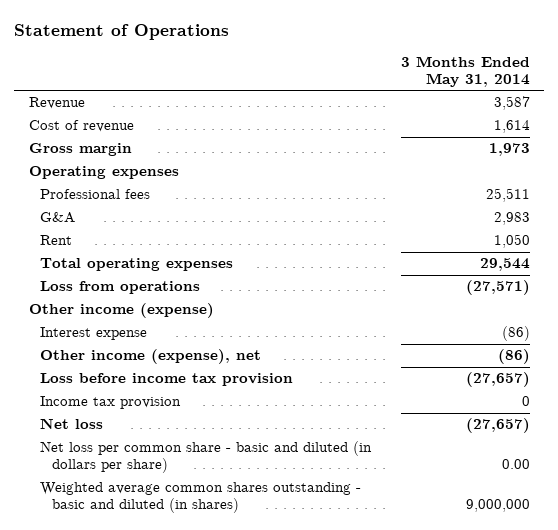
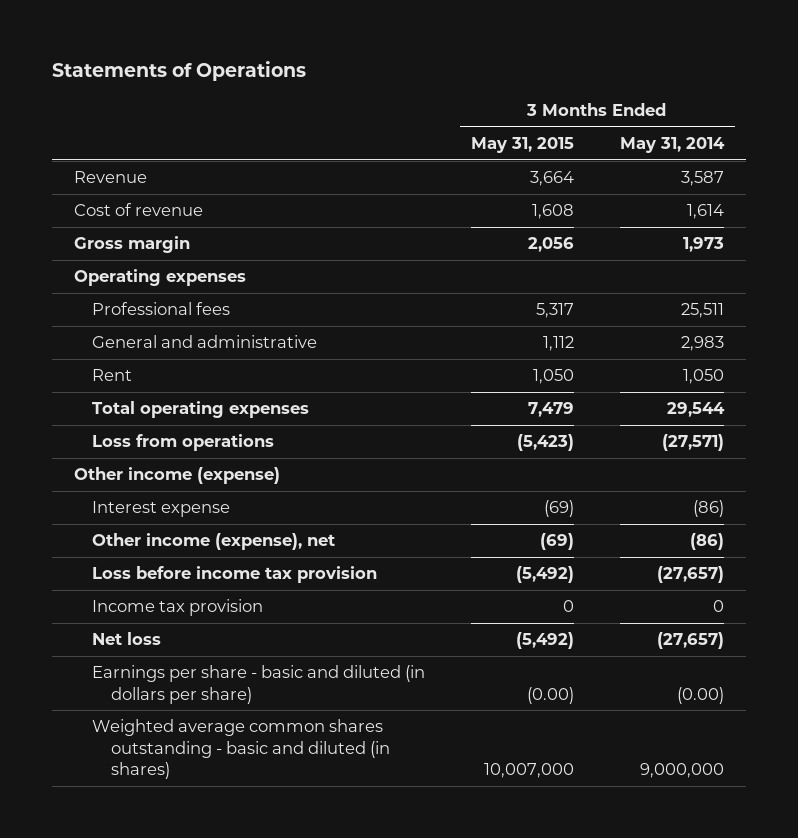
[13,24,229,41] Statement of Operations -> [51,61,306,82] Statements of Operations
none -> [471,137,575,154] May 31, 2015
[40,212,76,224] G&A -> [92,335,318,349] General and administrative
[40,441,373,474] Net loss per common share - basic and diluted (in dollars per share) -> [92,665,426,704] Earnings per share - basic and diluted (in dollars per share)
[501,459,530,470] 0.00 -> [676,686,724,704] (0.00)

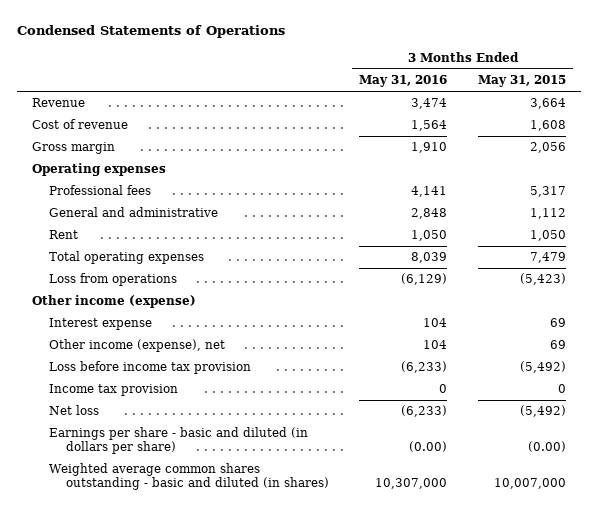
[51,61,306,82] Statements of Operations -> [17,24,286,38] Condensed Statements of Operations
[619,137,725,154] May 31, 2014 -> none
none -> [359,75,448,88] May 31, 2016
[544,500,575,518] (69) -> [549,318,566,328] 69
[540,533,575,551] (69) -> [549,340,566,350] 69

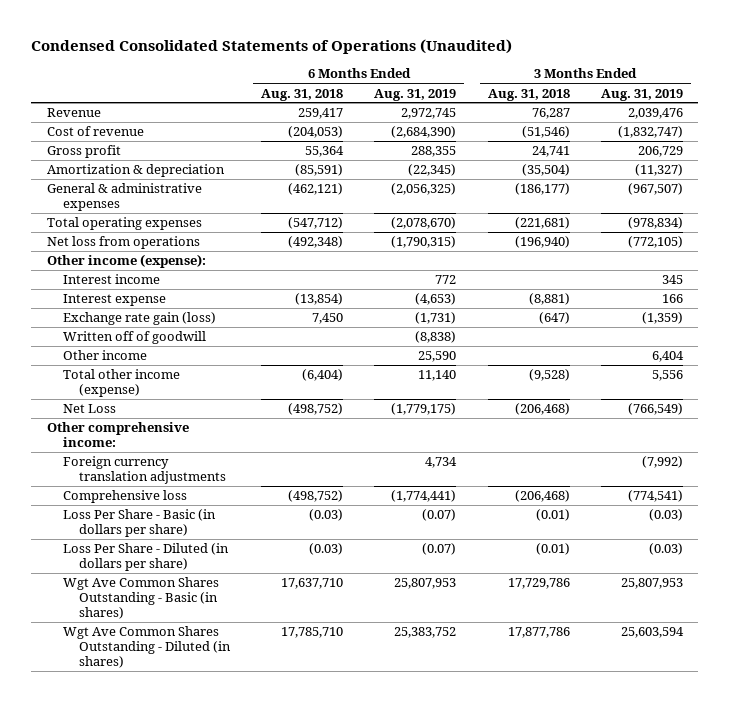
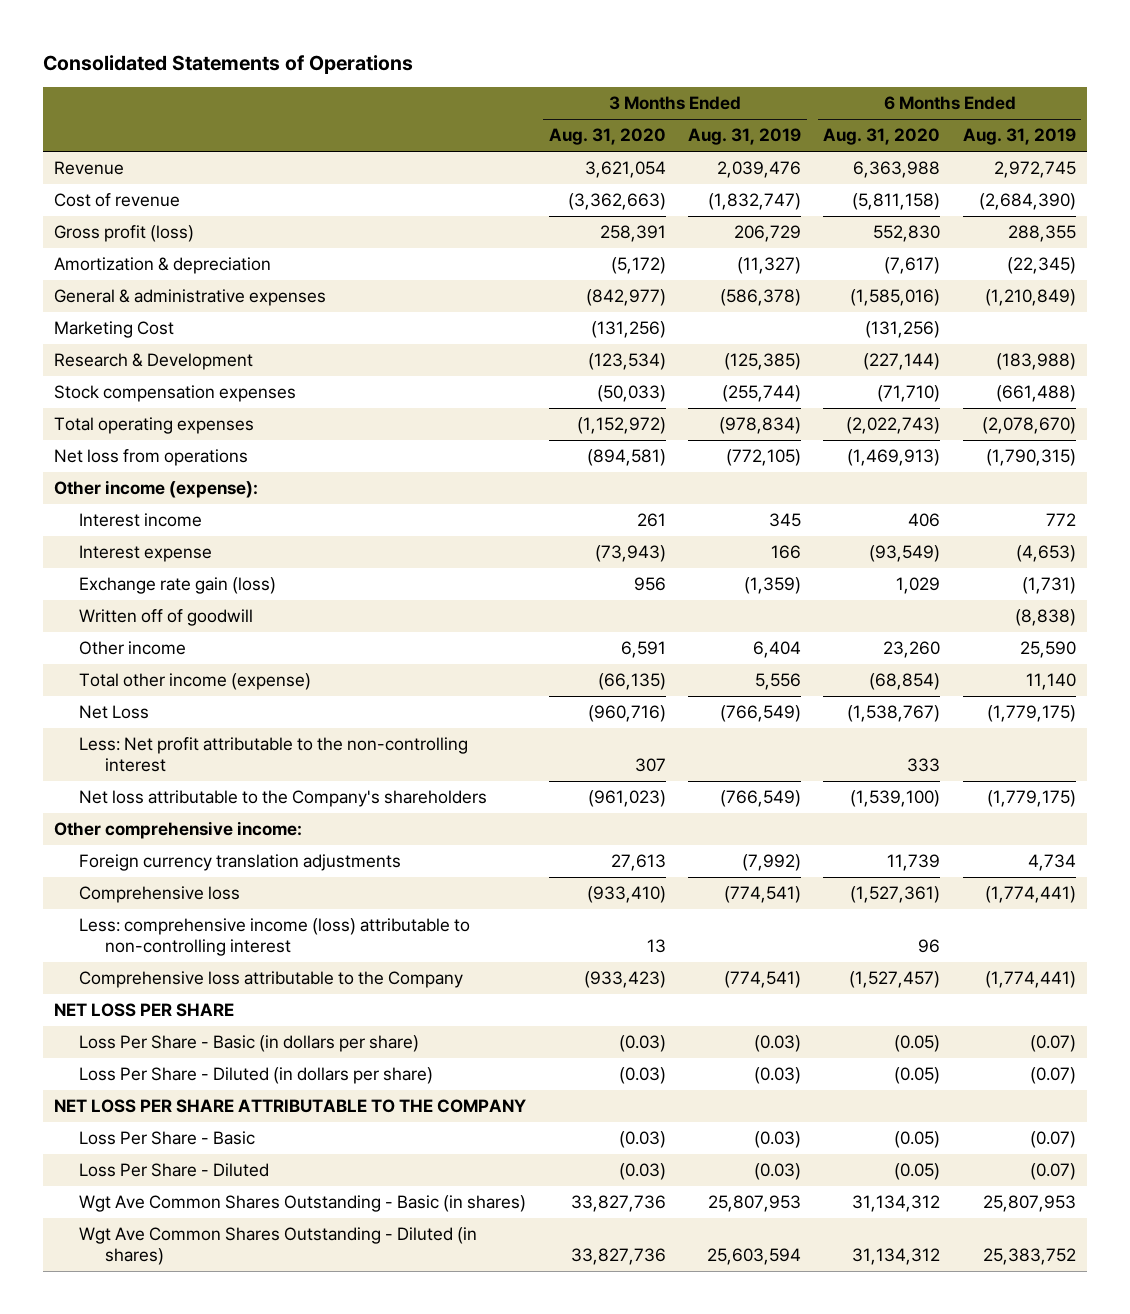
[31,39,513,55] Condensed Consolidated Statements of Operations (Unaudited) -> [42,54,413,74] Consolidated Statements of Operations
[261,88,344,101] Aug. 31, 2018 -> none
[487,88,570,101] Aug. 31, 2018 -> none
none -> [548,128,666,146] Aug. 31, 2020
none -> [823,128,941,146] Aug. 31, 2020
[46,145,121,159] Gross profit -> [53,225,194,243] Gross profit (loss)
[391,183,457,196] (2,056,325) -> [984,289,1076,307] (1,210,849)
[627,183,683,196] (967,507) -> [720,289,802,307] (586,378)
none -> [53,321,174,339] Marketing Cost
none -> [53,353,253,371] Research & Development
none -> [53,385,296,403] Stock compensation expenses
none -> [79,737,469,772] Less: Net profit attributable to the non-controlling interest
none -> [79,790,488,808] Net loss attributable to the Company's shareholders
none -> [79,918,471,956] Less: comprehensive income (loss) attributable to non-controlling interest
none -> [79,971,464,989] Comprehensive loss attributable to the Company
none -> [53,1003,234,1018] NET LOSS PER SHARE
none -> [53,1099,526,1114] NET LOSS PER SHARE ATTRIBUTABLE TO THE COMPANY
none -> [79,1131,256,1146] Loss Per Share - Basic
none -> [79,1163,270,1178] Loss Per Share - Diluted

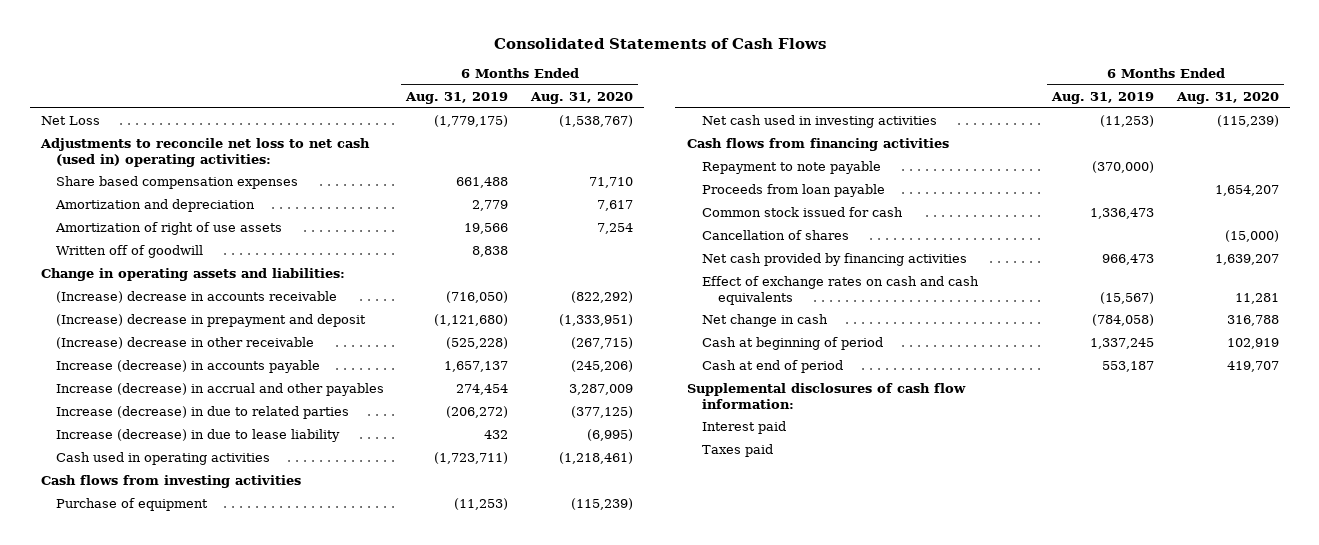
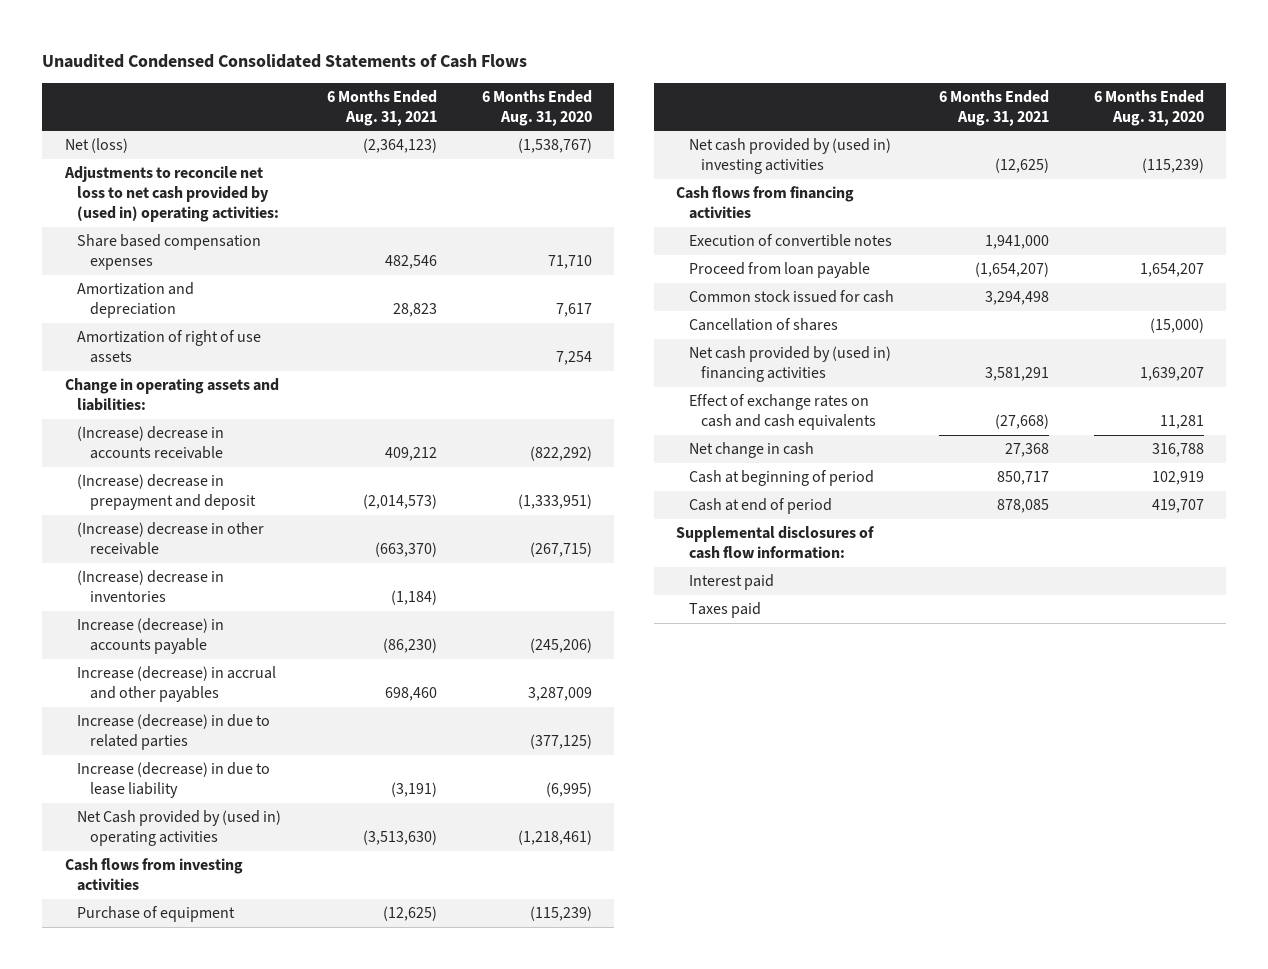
[493,38,826,50] Consolidated Statements of Cash Flows -> [42,53,528,68] Unaudited Condensed Consolidated Statements of Cash Flows
[405,91,509,104] Aug. 31, 2019 -> none
none -> [327,89,438,126] 6 Months Ended Aug. 31, 2021
[40,116,100,126] Net Loss -> [64,138,128,154] Net (loss)
[39,138,370,167] Adjustments to reconcile net loss to net cash (used in) operating activities: -> [63,166,280,223] Adjustments to reconcile net loss to net cash provided by (used in) operating activities:
[56,245,204,259] Written off of goodwill -> none
none -> [77,570,225,603] (Increase) decrease in inventories
[56,452,271,466] Cash used in operating activities -> [77,810,282,847] Net Cash provided by (used in) operating activities
[702,115,938,129] Net cash used in investing activities -> [688,138,891,175] Net cash provided by (used in) investing activities
[702,161,882,175] Repayment to note payable -> none
none -> [688,234,892,248] Execution of convertible notes
[702,184,886,198] Proceeds from loan payable -> [688,262,870,279] Proceed from loan payable
[702,253,968,267] Net cash provided by financing activities -> [688,346,891,383] Net cash provided by (used in) financing activities

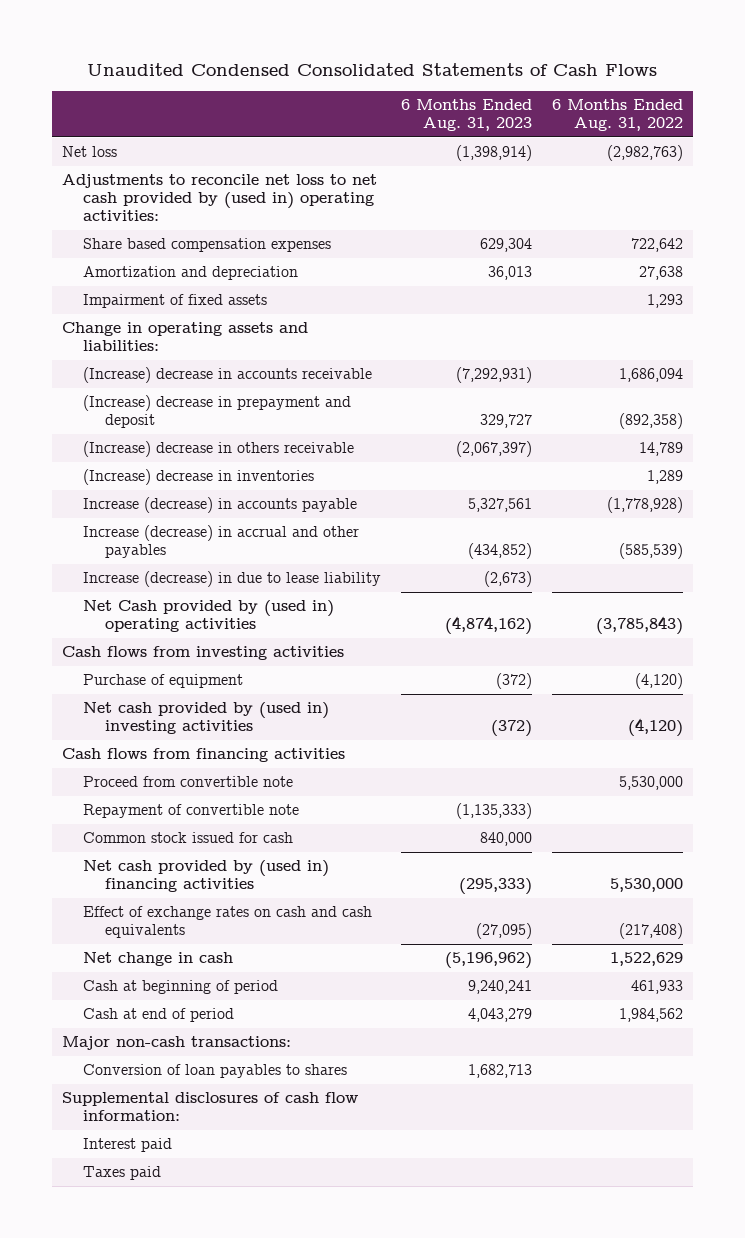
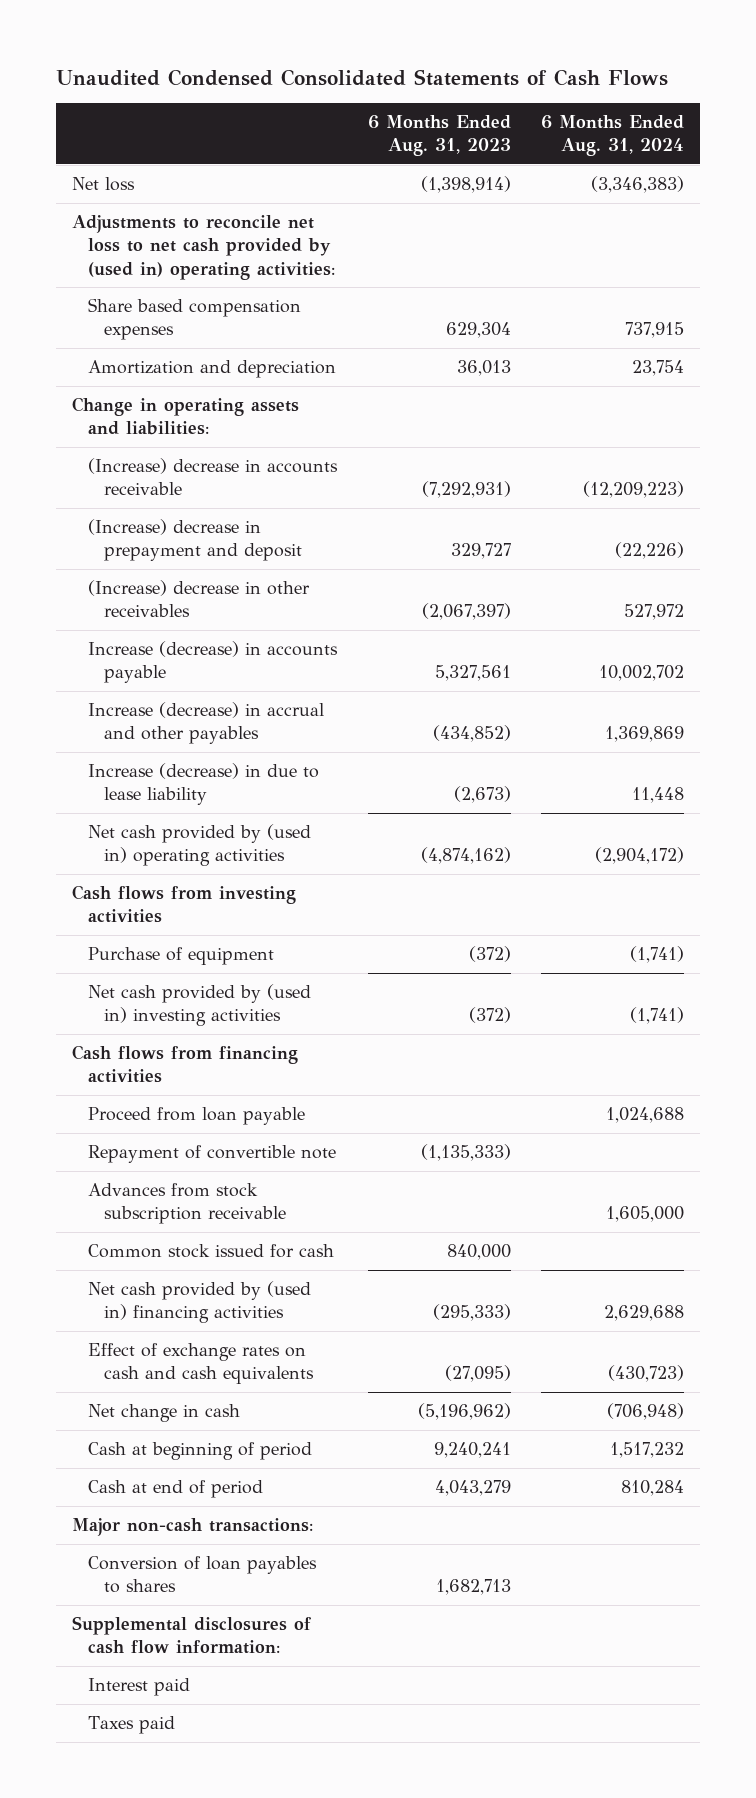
[552,99,684,132] 6 Months Ended Aug. 31, 2022 -> none
none -> [541,115,685,157] 6 Months Ended Aug. 31, 2024
[83,294,268,309] Impairment of fixed assets -> none
[83,469,315,486] (Increase) decrease in inventories -> none
[83,441,355,458] (Increase) decrease in others receivable -> [87,580,310,618] (Increase) decrease in other receivables
[83,600,335,633] Net Cash provided by (used in) operating activities -> [87,824,311,867] Net cash provided by (used in) operating activities
[83,776,294,788] Proceed from convertible note -> none
none -> [87,1107,305,1126] Proceed from loan payable
none -> [87,1183,286,1225] Advances from stock subscription receivable

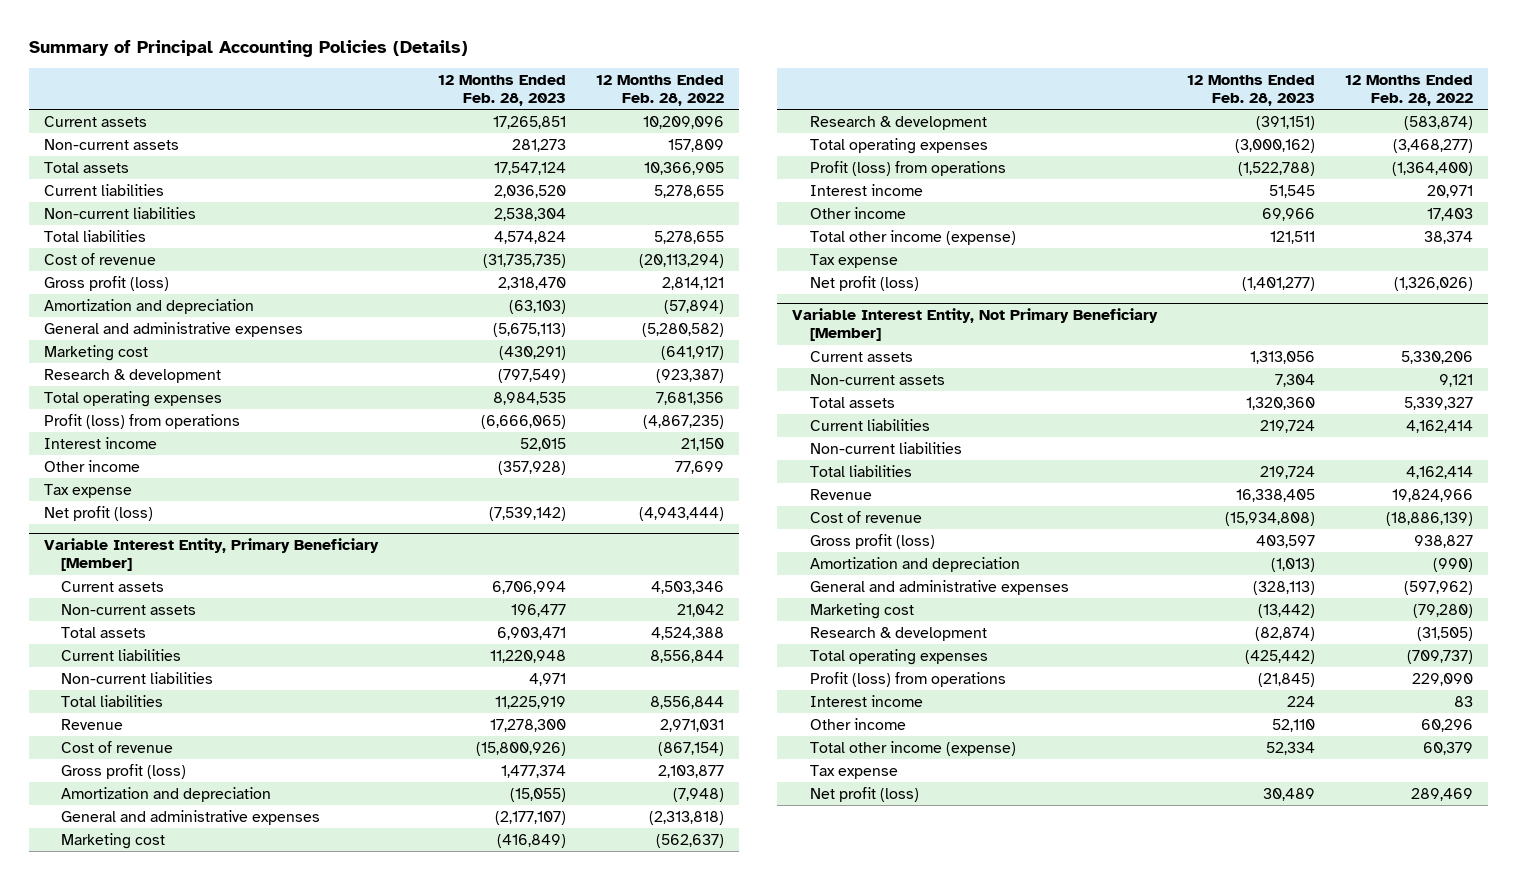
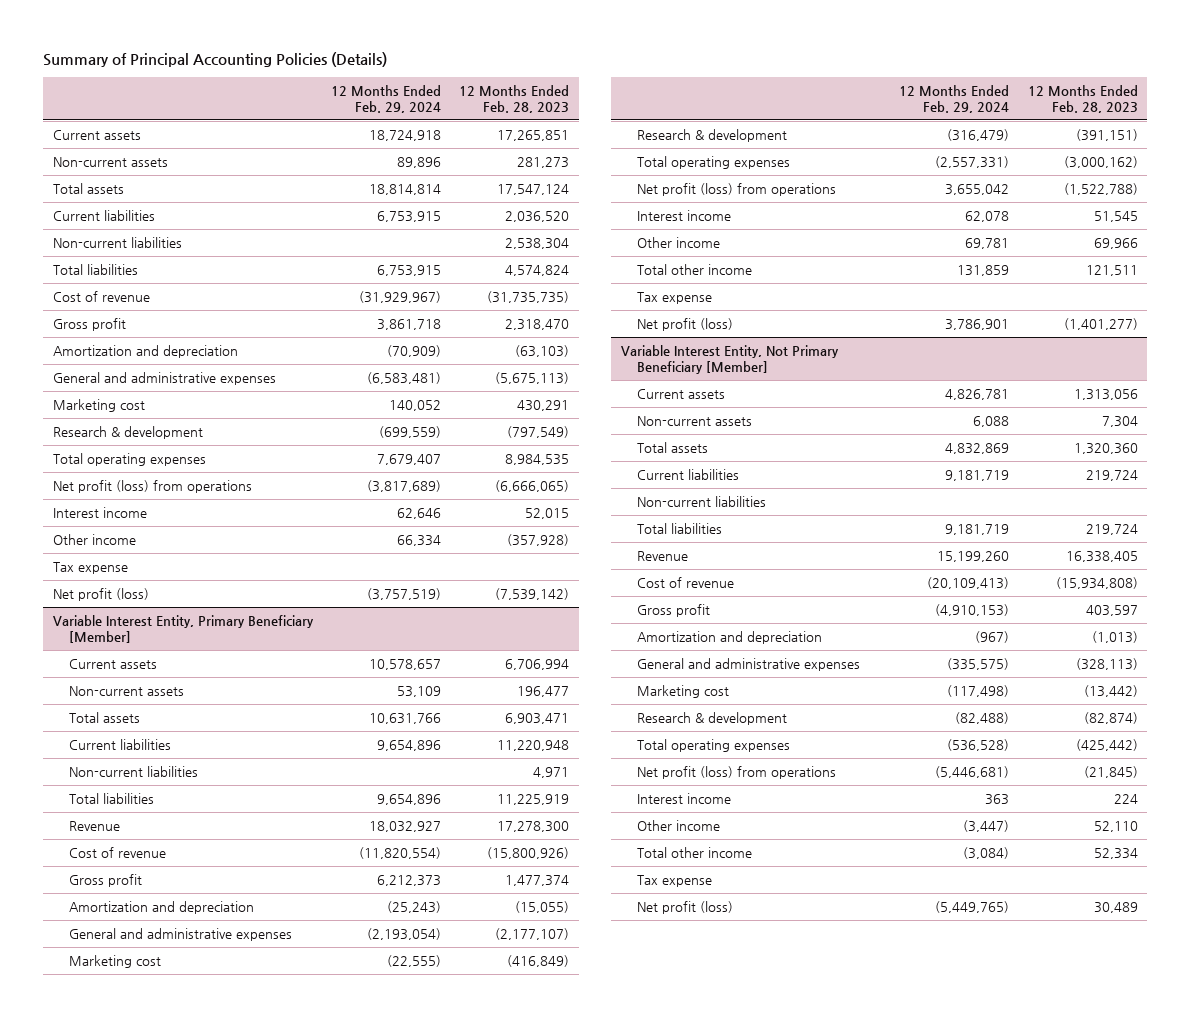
[596,74,725,106] 12 Months Ended Feb. 28, 2022 -> none
none -> [330,84,441,113] 12 Months Ended Feb. 29, 2024
[43,275,169,291] Gross profit (loss) -> [52,317,126,331] Gross profit
[499,345,567,360] (430,291) -> [517,399,570,411] 430,291
[43,413,240,429] Profit (loss) from operations -> [52,479,252,493] Net profit (loss) from operations
[61,763,187,779] Gross profit (loss) -> [68,873,142,887] Gross profit
[809,160,1006,176] Profit (loss) from operations -> [637,182,837,196] Net profit (loss) from operations
[809,229,1016,245] Total other income (expense) -> [637,263,753,275] Total other income
[809,533,935,549] Gross profit (loss) -> [637,603,711,617] Gross profit
[809,671,1006,687] Profit (loss) from operations -> [637,765,837,779] Net profit (loss) from operations
[809,740,1016,756] Total other income (expense) -> [637,846,753,858] Total other income

